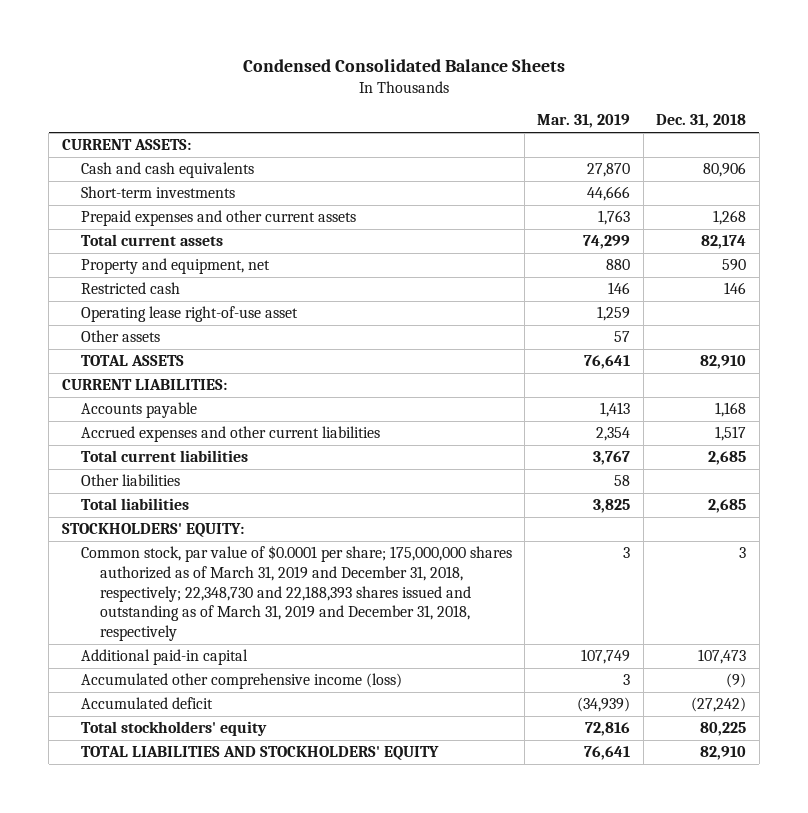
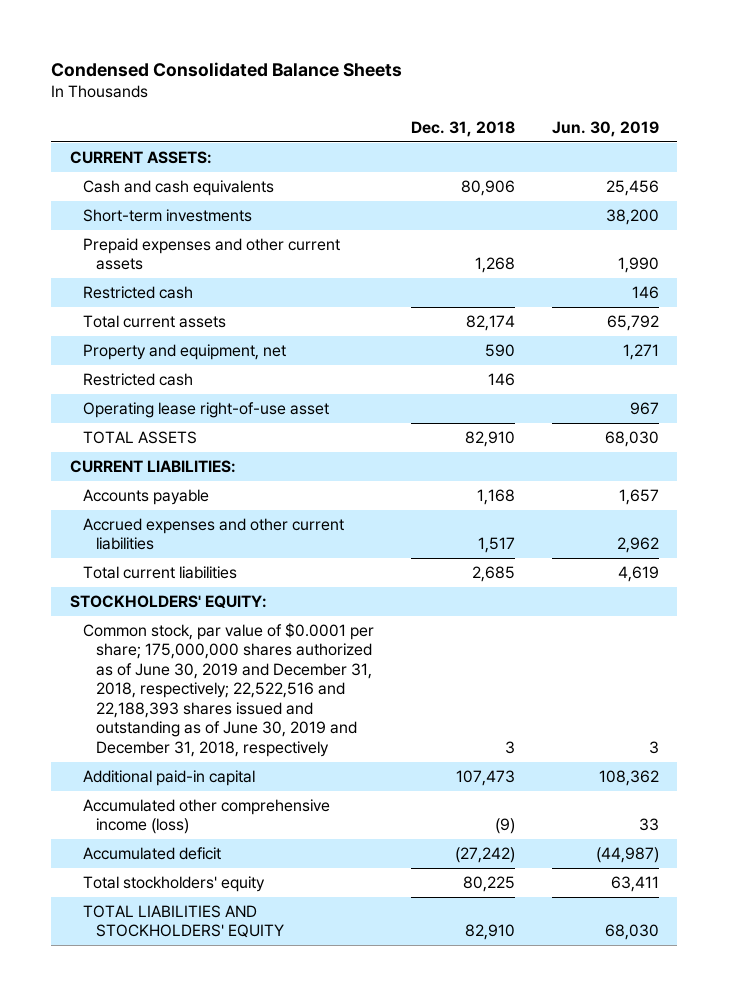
[537,114,631,129] Mar. 31, 2019 -> none
none -> [551,120,659,137] Jun. 30, 2019
none -> [82,285,193,299] Restricted cash
[80,330,160,343] Other assets -> none
[80,474,180,487] Other liabilities -> none
[80,498,189,511] Total liabilities -> none
[80,545,512,642] Common stock, par value of $0.0001 per share; 175,000,000 shares authorized as of March 31, 2019 and December 31, 2018, respectively; 22,348,730 and 22,188,393 shares issued and outstanding as of March 31, 2019 and December 31, 2018, respectively -> [82,622,374,757] Common stock, par value of $0.0001 per share; 175,000,000 shares authorized as of June 30, 2019 and December 31, 2018, respectively; 22,522,516 and 22,188,393 shares issued and outstanding as of June 30, 2019 and December 31, 2018, respectively

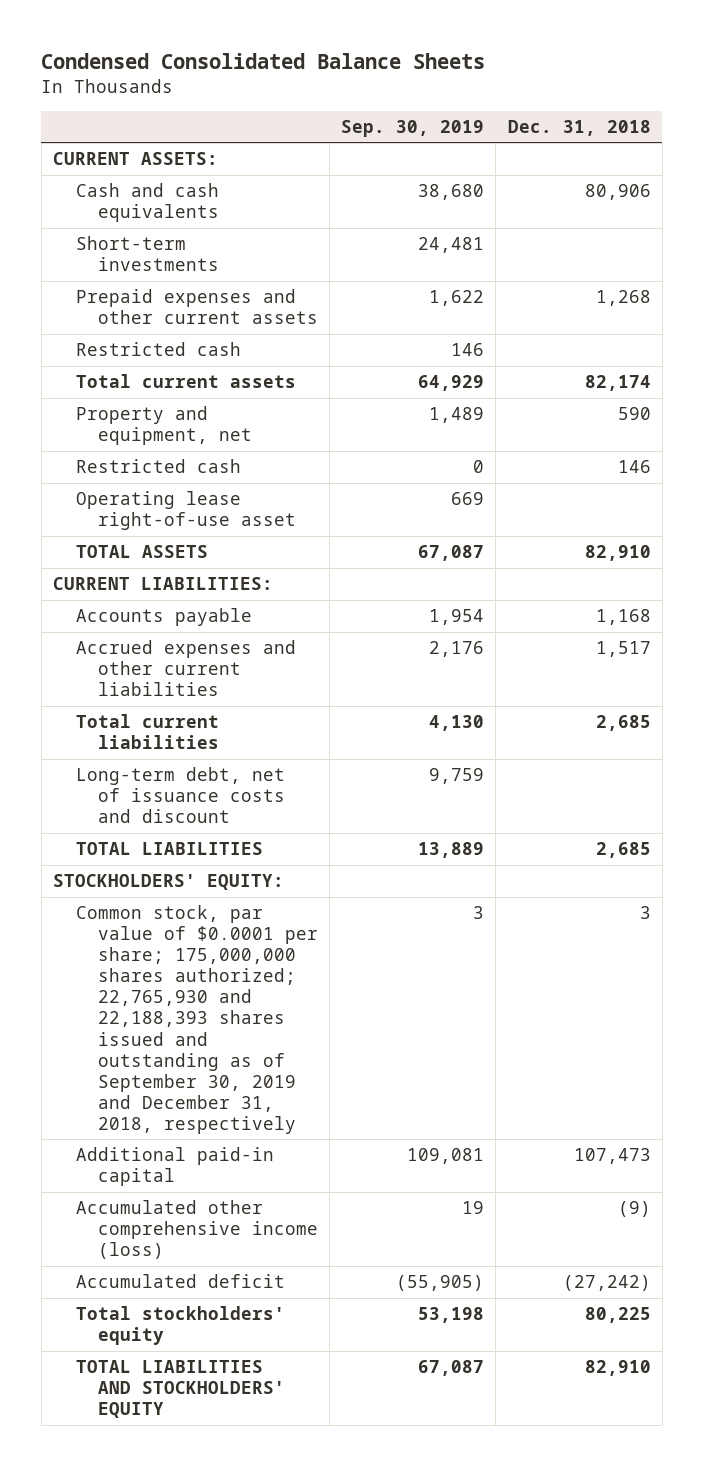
[551,120,659,137] Jun. 30, 2019 -> none
none -> [341,119,485,137] Sep. 30, 2019
none -> [75,767,286,824] Long-term debt, net of issuance costs and discount
none -> [75,842,263,856] TOTAL LIABILITIES
[82,622,374,757] Common stock, par value of $0.0001 per share; 175,000,000 shares authorized as of June 30, 2019 and December 31, 2018, respectively; 22,522,516 and 22,188,393 shares issued and outstanding as of June 30, 2019 and December 31, 2018, respectively -> [75,905,319,1134] Common stock, par value of $0.0001 per share; 175,000,000 shares authorized; 22,765,930 and 22,188,393 shares issued and outstanding as of September 30, 2019 and December 31, 2018, respectively

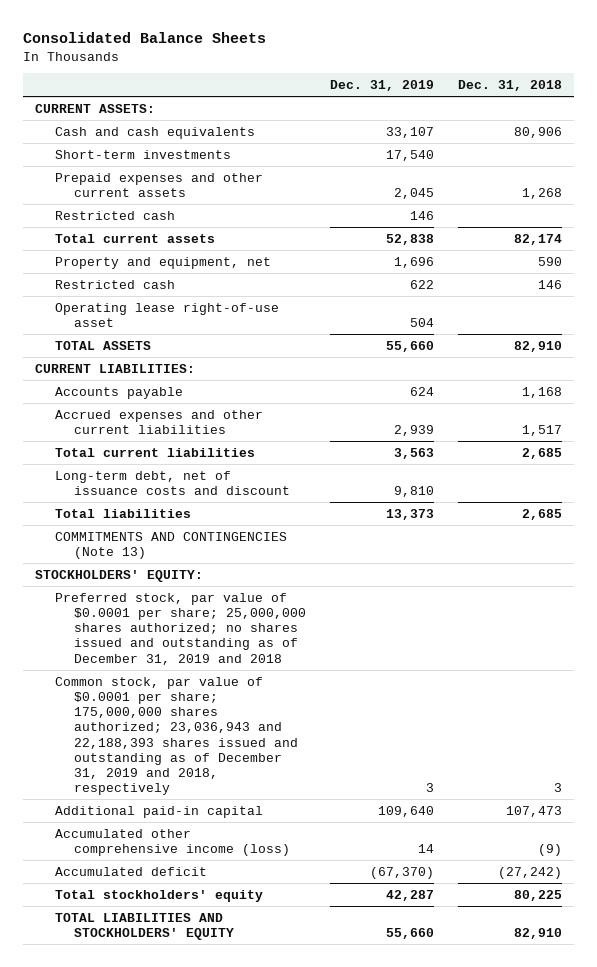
[41,52,486,69] Condensed Consolidated Balance Sheets -> [22,32,266,44] Consolidated Balance Sheets
[341,119,485,137] Sep. 30, 2019 -> none
none -> [330,80,435,92] Dec. 31, 2019
[75,842,263,856] TOTAL LIABILITIES -> [54,508,191,518] Total liabilities
none -> [54,531,287,559] COMMITMENTS AND CONTINGENCIES (Note 13)
none -> [54,592,307,665] Preferred stock, par value of $0.0001 per share; 25,000,000 shares authorized; no shares issued and outstanding as of December 31, 2019 and 2018
[75,905,319,1134] Common stock, par value of $0.0001 per share; 175,000,000 shares authorized; 22,765,930 and 22,188,393 shares issued and outstanding as of September 30, 2019 and December 31, 2018, respectively -> [54,676,299,796] Common stock, par value of $0.0001 per share; 175,000,000 shares authorized; 23,036,943 and 22,188,393 shares issued and outstanding as of December 31, 2019 and 2018, respectively

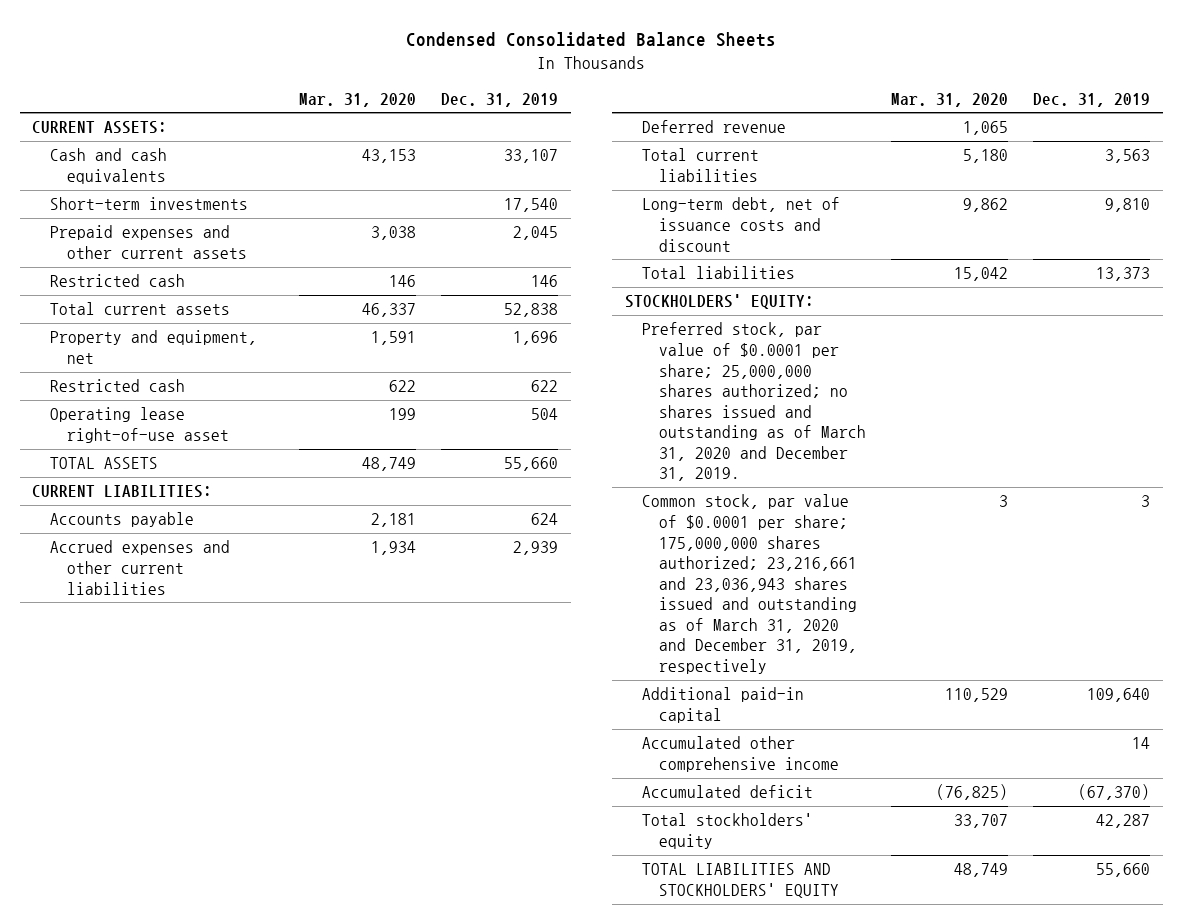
[22,32,266,44] Consolidated Balance Sheets -> [406,32,777,48] Condensed Consolidated Balance Sheets
[457,80,562,92] Dec. 31, 2018 -> none
none -> [299,92,417,107] Mar. 31, 2020
none -> [641,120,786,134] Deferred revenue
[54,531,287,559] COMMITMENTS AND CONTINGENCIES (Note 13) -> none
[54,592,307,665] Preferred stock, par value of $0.0001 per share; 25,000,000 shares authorized; no shares issued and outstanding as of December 31, 2019 and 2018 -> [641,322,867,482] Preferred stock, par value of $0.0001 per share; 25,000,000 shares authorized; no shares issued and outstanding as of March 31, 2020 and December 31, 2019.
[54,676,299,796] Common stock, par value of $0.0001 per share; 175,000,000 shares authorized; 23,036,943 and 22,188,393 shares issued and outstanding as of December 31, 2019 and 2018, respectively -> [641,494,858,675] Common stock, par value of $0.0001 per share; 175,000,000 shares authorized; 23,216,661 and 23,036,943 shares issued and outstanding as of March 31, 2020 and December 31, 2019, respectively
[54,828,291,856] Accumulated other comprehensive income (loss) -> [641,736,840,772] Accumulated other comprehensive income

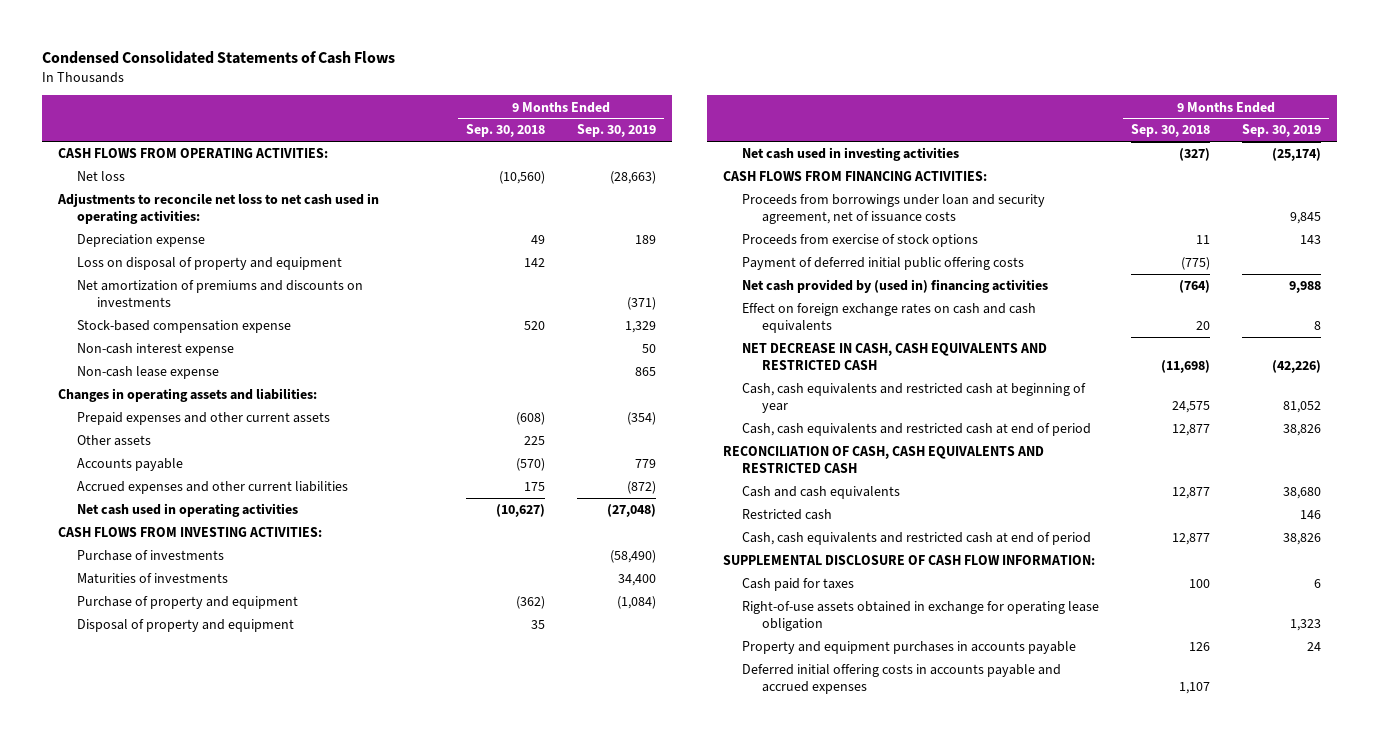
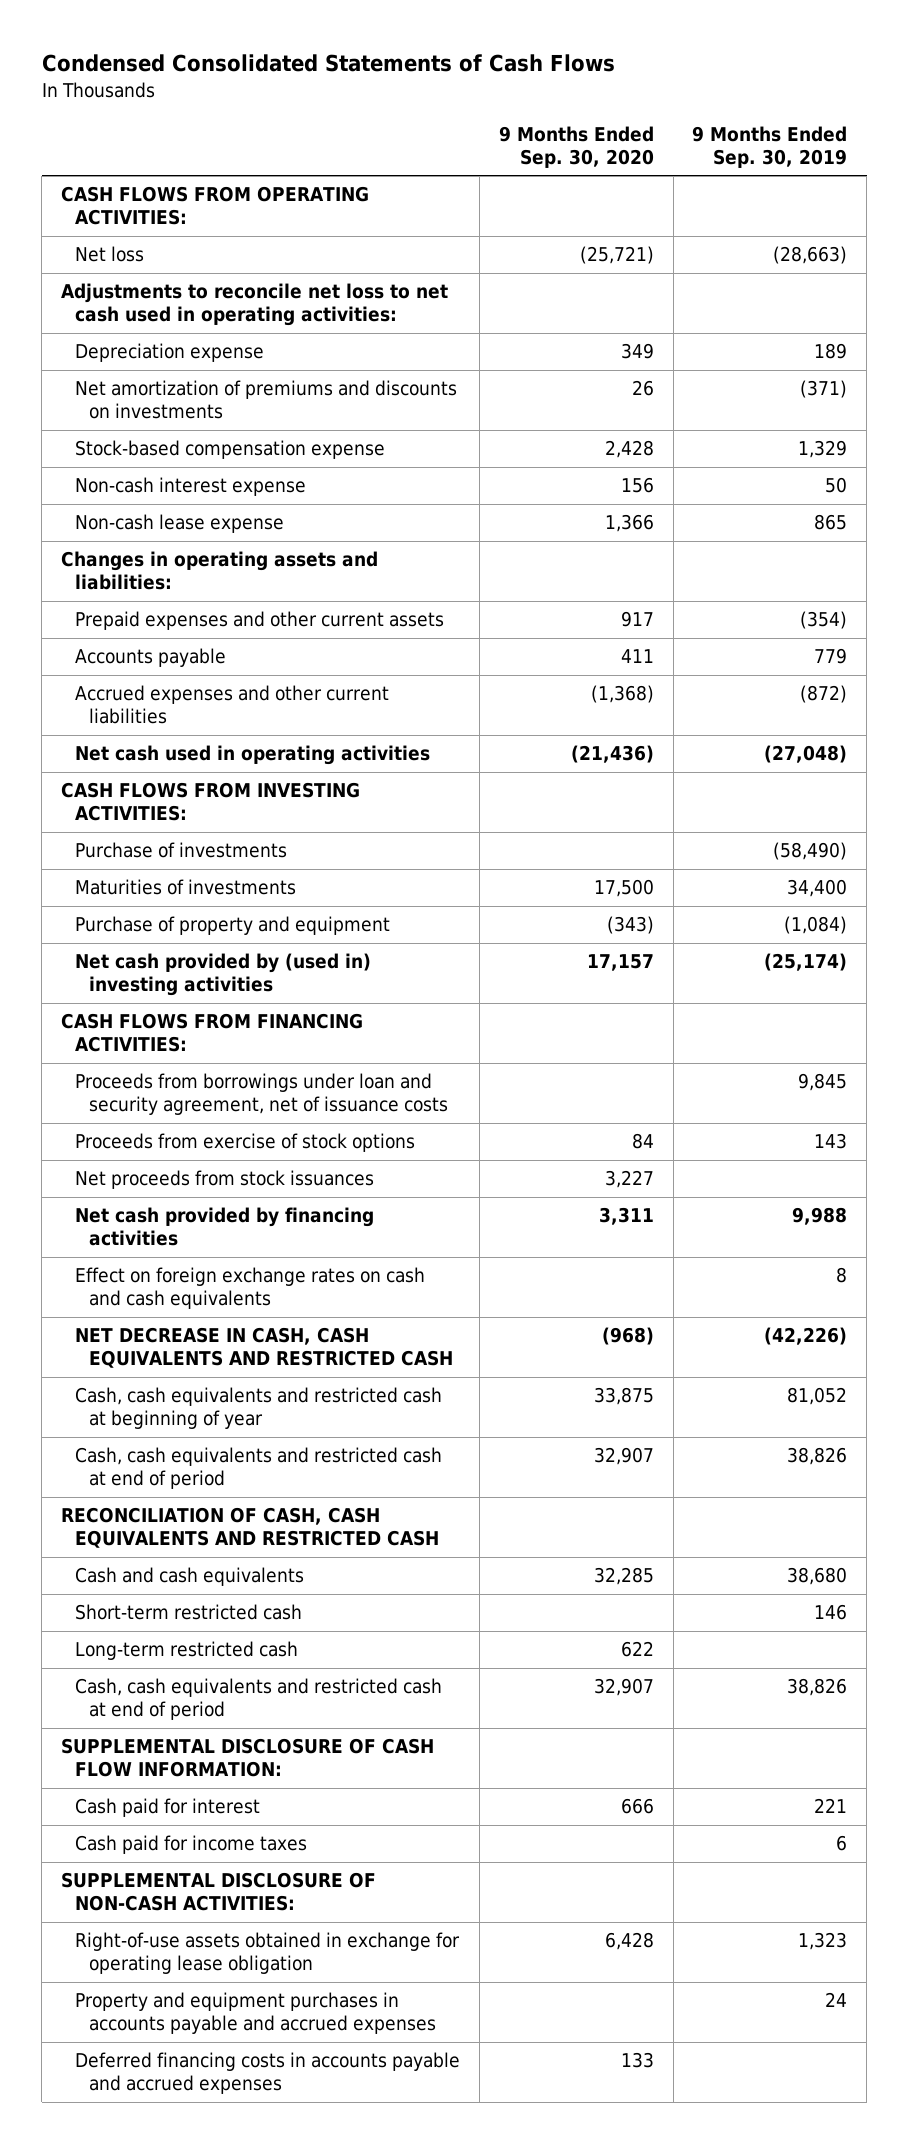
[466,124,546,138] Sep. 30, 2018 -> none
none -> [498,125,654,169] 9 Months Ended Sep. 30, 2020
[77,257,343,271] Loss on disposal of property and equipment -> none
[77,435,152,447] Other assets -> none
[77,619,295,633] Disposal of property and equipment -> none
[742,147,960,162] Net cash used in investing activities -> [75,953,372,997] Net cash provided by (used in) investing activities
[742,257,1025,271] Payment of deferred initial public offering costs -> none
none -> [75,1170,375,1190] Net proceeds from stock issuances
[742,279,1049,294] Net cash provided by (used in) financing activities -> [75,1207,375,1247] Net cash provided by financing activities
[742,509,833,521] Restricted cash -> [75,1604,303,1621] Short-term restricted cash
none -> [75,1641,299,1661] Long-term restricted cash
none -> [75,1798,261,1818] Cash paid for interest
[742,578,855,592] Cash paid for taxes -> [75,1835,308,1855] Cash paid for income taxes
none -> [61,1872,377,1912] SUPPLEMENTAL DISCLOSURE OF NON-CASH ACTIVITIES:
[742,641,1077,655] Property and equipment purchases in accounts payable -> [75,1992,437,2035] Property and equipment purchases in accounts payable and accrued expenses
[742,664,1062,694] Deferred initial offering costs in accounts payable and accrued expenses -> [75,2052,461,2095] Deferred financing costs in accounts payable and accrued expenses

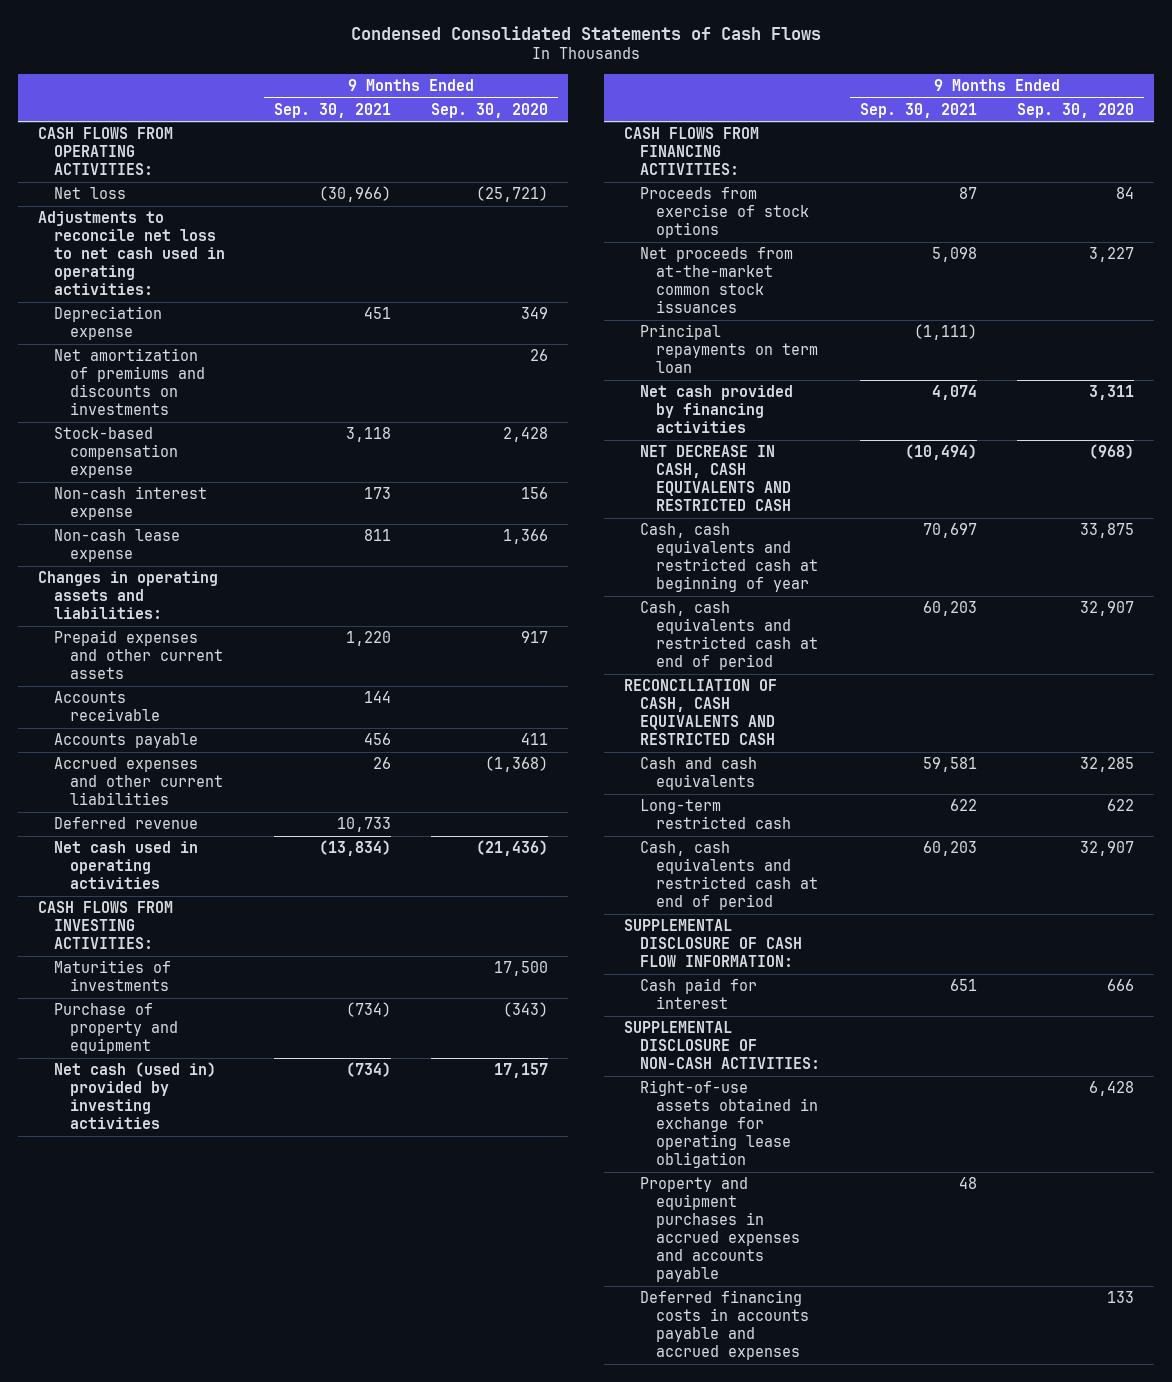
[692,125,848,169] 9 Months Ended Sep. 30, 2019 -> none
none -> [274,102,392,118] Sep. 30, 2021
none -> [53,691,161,722] Accounts receivable
none -> [53,817,198,830] Deferred revenue
[75,842,288,859] Purchase of investments -> none
[75,953,372,997] Net cash provided by (used in) investing activities -> [53,1062,216,1130] Net cash (used in) provided by investing activities
[75,1073,449,1116] Proceeds from borrowings under loan and security agreement, net of issuance costs -> none
[75,1170,375,1190] Net proceeds from stock issuances -> [639,247,793,314] Net proceeds from at-the-market common stock issuances
none -> [639,324,819,374] Principal repayments on term loan
[75,1267,426,1310] Effect on foreign exchange rates on cash and cash equivalents -> none
[75,1604,303,1621] Short-term restricted cash -> none
[75,1835,308,1855] Cash paid for income taxes -> none
[75,1992,437,2035] Property and equipment purchases in accounts payable and accrued expenses -> [639,1177,801,1283] Property and equipment purchases in accrued expenses and accounts payable

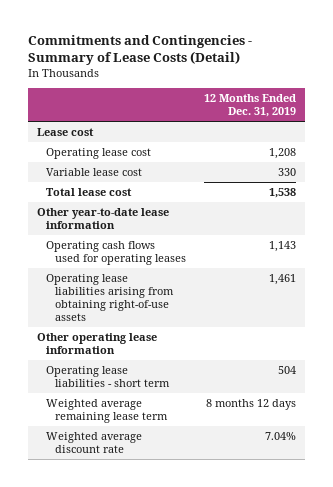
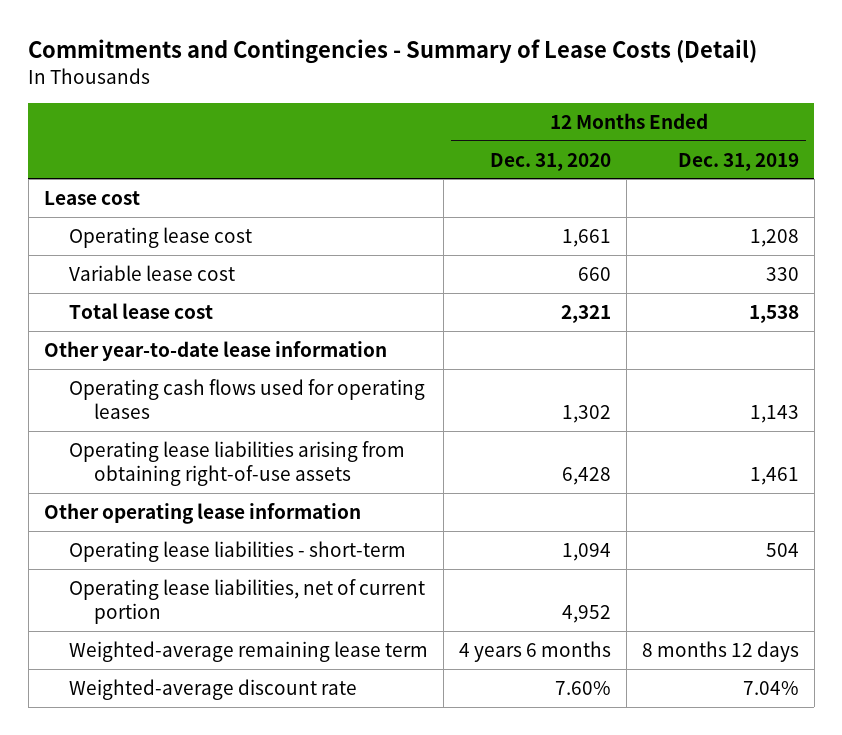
none -> [489,152,611,171] Dec. 31, 2020
[45,365,171,387] Operating lease liabilities - short term -> [68,540,406,562] Operating lease liabilities - short-term
none -> [68,578,425,625] Operating lease liabilities, net of current portion
[45,398,169,423] Weighted average remaining lease term -> [68,640,428,662] Weighted-average remaining lease term
[45,431,142,453] Weighted average discount rate -> [68,678,357,700] Weighted-average discount rate

